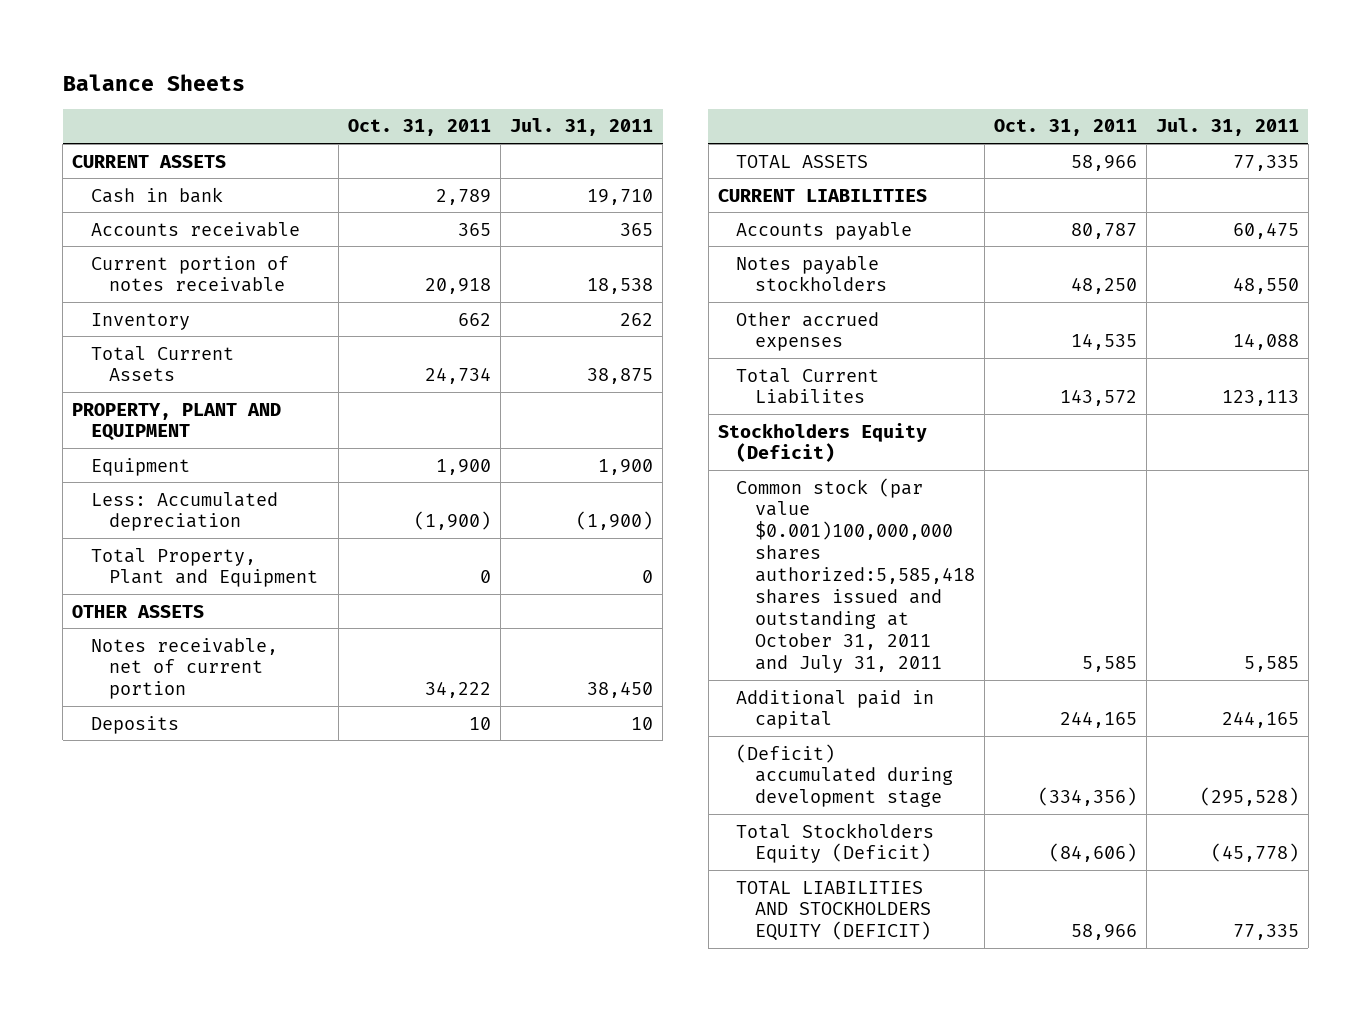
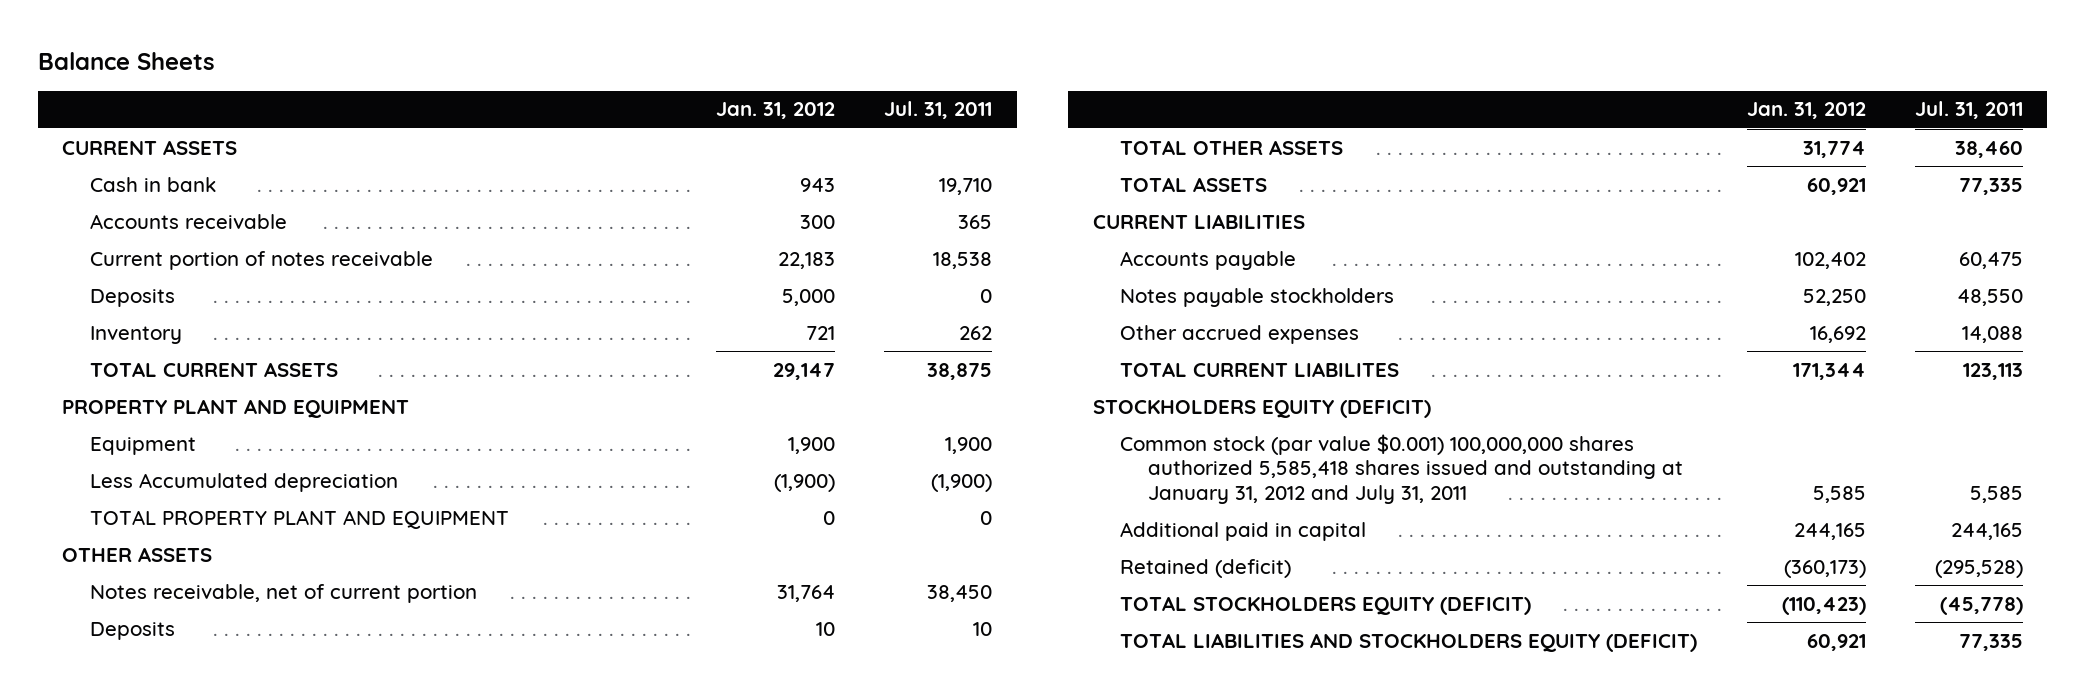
[348,119,492,137] Oct. 31, 2011 -> none
none -> [715,102,835,120] Jan. 31, 2012
none -> [89,288,175,307] Deposits
[90,345,234,382] Total Current Assets -> [89,361,338,377] TOTAL CURRENT ASSETS
[71,402,281,441] PROPERTY, PLANT AND EQUIPMENT -> [62,398,410,418] PROPERTY PLANT AND EQUIPMENT
[90,491,278,532] Less: Accumulated depreciation -> [89,472,398,492] Less Accumulated depreciation
[90,547,319,588] Total Property, Plant and Equipment -> [89,509,509,529] TOTAL PROPERTY PLANT AND EQUIPMENT
none -> [1120,139,1344,155] TOTAL OTHER ASSETS
[736,367,880,405] Total Current Liabilites -> [1120,361,1400,377] TOTAL CURRENT LIABILITES
[717,422,927,463] Stockholders Equity (Deficit) -> [1092,399,1431,418] STOCKHOLDERS EQUITY (DEFICIT)
[736,477,975,673] Common stock (par value $0.001)100,000,000 shares authorized:5,585,418 shares issued and outstanding at October 31, 2011 and July 31, 2011 -> [1120,433,1683,505] Common stock (par value $0.001) 100,000,000 shares authorized 5,585,418 shares issued and outstanding at January 31, 2012 and July 31, 2011
[736,743,953,808] (Deficit) accumulated during development stage -> [1120,558,1292,578] Retained (deficit)
[736,822,935,864] Total Stockholders Equity (Deficit) -> [1120,595,1532,615] TOTAL STOCKHOLDERS EQUITY (DEFICIT)

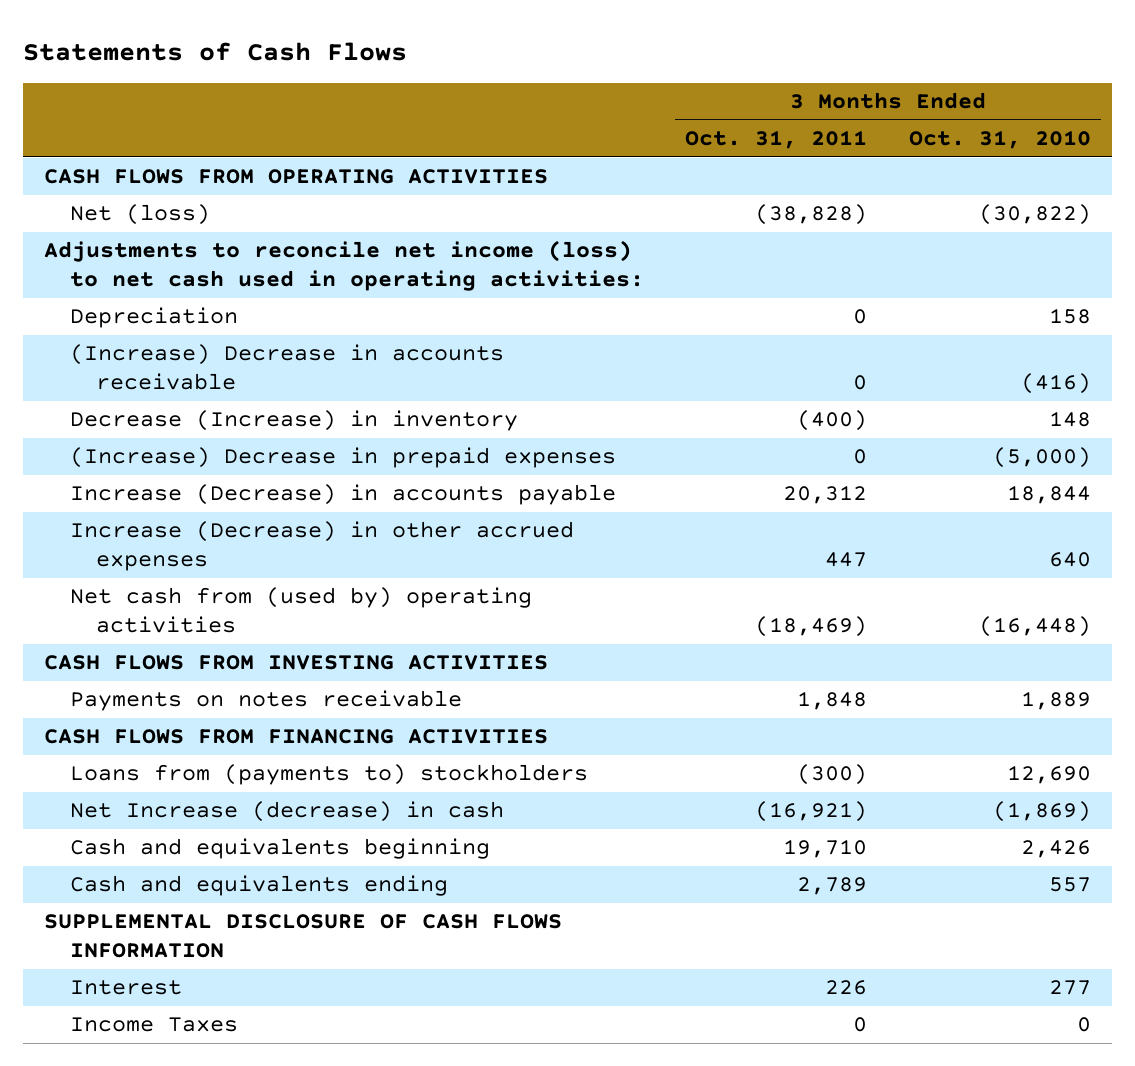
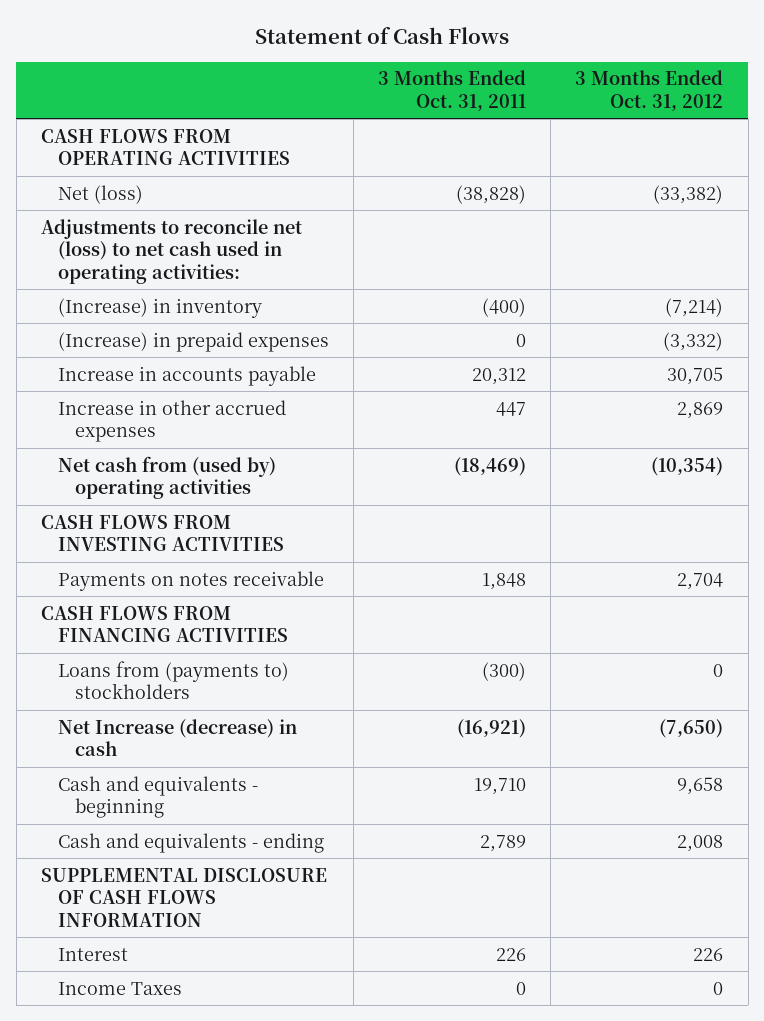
[23,41,408,61] Statements of Cash Flows -> [255,26,510,44] Statement of Cash Flows
[909,130,1092,150] Oct. 31, 2010 -> none
none -> [575,70,724,111] 3 Months Ended Oct. 31, 2012
[69,307,238,329] Depreciation -> none
[69,344,504,391] (Increase) Decrease in accounts receivable -> none
[44,240,644,292] Adjustments to reconcile net income (loss) to net cash used in operating activities: -> [40,218,302,284] Adjustments to reconcile net (loss) to net cash used in operating activities:
[69,410,518,432] Decrease (Increase) in inventory -> [58,297,263,318] (Increase) in inventory
[69,447,616,469] (Increase) Decrease in prepaid expenses -> [58,331,330,352] (Increase) in prepaid expenses
[69,484,616,506] Increase (Decrease) in accounts payable -> [58,365,317,386] Increase in accounts payable
[69,521,574,572] Increase (Decrease) in other accrued expenses -> [58,399,287,443] Increase in other accrued expenses
[69,838,490,860] Cash and equivalents beginning -> [58,775,259,819] Cash and equivalents - beginning
[69,875,448,897] Cash and equivalents ending -> [58,832,325,853] Cash and equivalents - ending

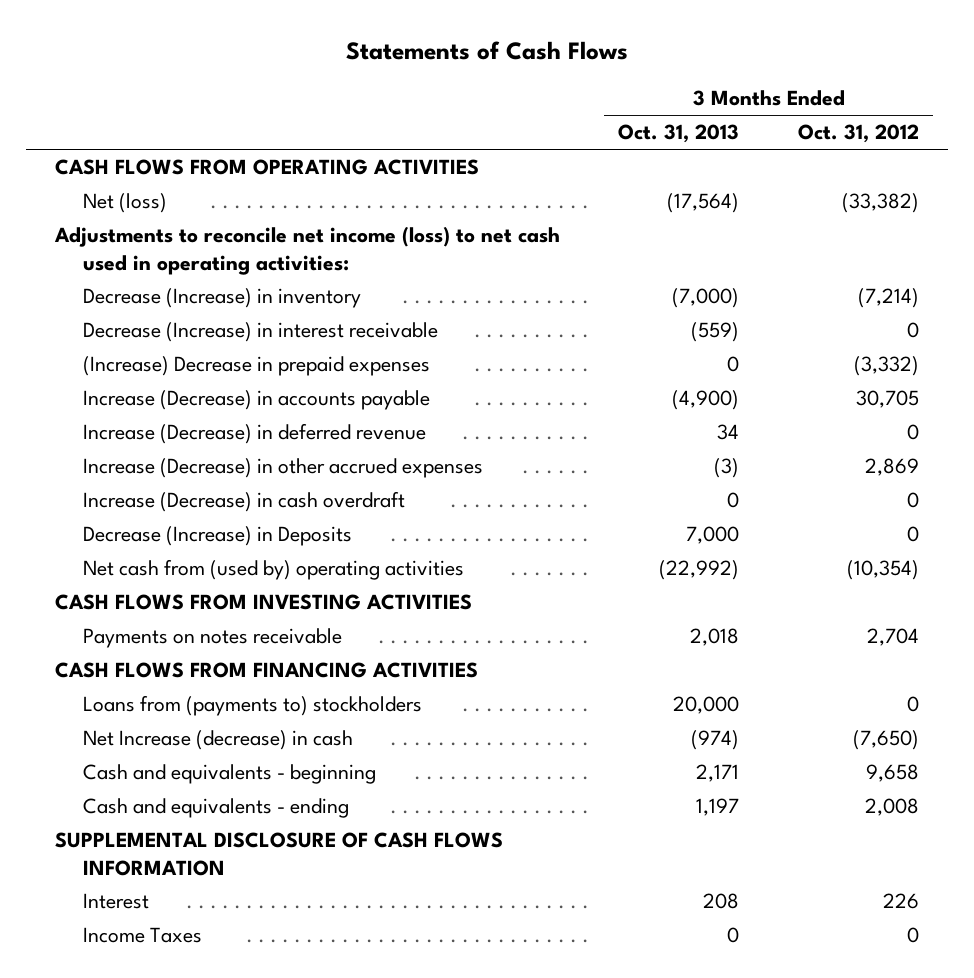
[255,26,510,44] Statement of Cash Flows -> [345,41,628,61] Statements of Cash Flows
[378,70,527,111] 3 Months Ended Oct. 31, 2011 -> none
none -> [618,124,740,144] Oct. 31, 2013
[40,218,302,284] Adjustments to reconcile net (loss) to net cash used in operating activities: -> [54,226,561,275] Adjustments to reconcile net income (loss) to net cash used in operating activities:
[58,297,263,318] (Increase) in inventory -> [83,288,362,309] Decrease (Increase) in inventory
none -> [83,322,439,343] Decrease (Increase) in interest receivable
[58,331,330,352] (Increase) in prepaid expenses -> [83,356,431,377] (Increase) Decrease in prepaid expenses
[58,365,317,386] Increase in accounts payable -> [83,390,431,411] Increase (Decrease) in accounts payable
none -> [83,423,427,445] Increase (Decrease) in deferred revenue
[58,399,287,443] Increase in other accrued expenses -> [83,458,484,479] Increase (Decrease) in other accrued expenses
none -> [83,491,406,513] Increase (Decrease) in cash overdraft
none -> [83,526,353,547] Decrease (Increase) in Deposits

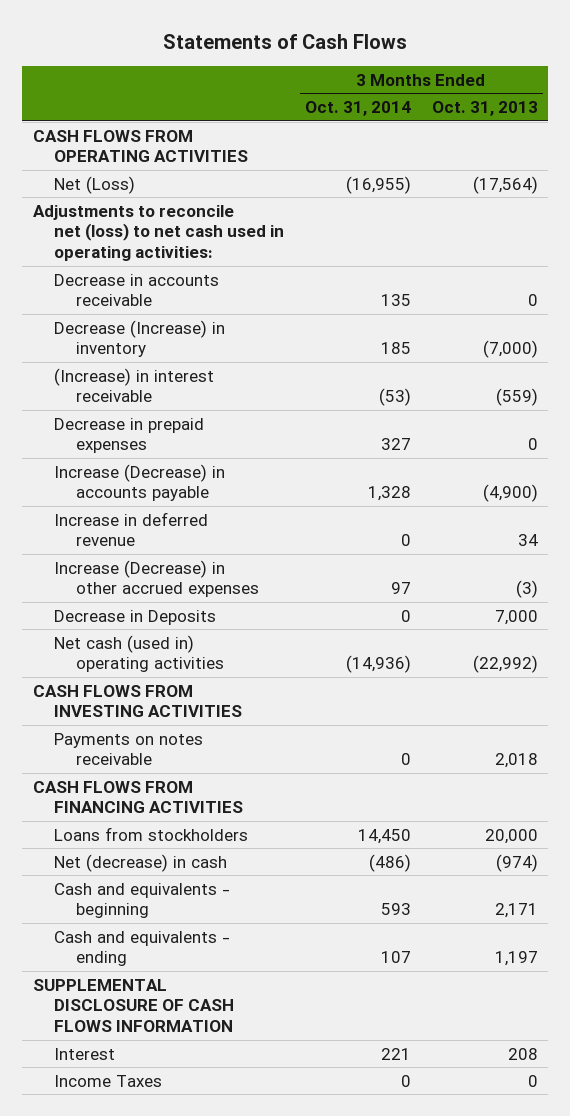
[797,124,919,144] Oct. 31, 2012 -> none
none -> [305,101,412,117] Oct. 31, 2014
[83,193,168,214] Net (loss) -> [54,175,136,194] Net (Loss)
[54,226,561,275] Adjustments to reconcile net income (loss) to net cash used in operating activities: -> [32,204,285,262] Adjustments to reconcile net (loss) to net cash used in operating activities:
none -> [54,273,220,307] Decrease in accounts receivable
[83,322,439,343] Decrease (Increase) in interest receivable -> [54,367,215,403] (Increase) in interest receivable
[83,356,431,377] (Increase) Decrease in prepaid expenses -> [54,417,205,454] Decrease in prepaid expenses
[83,423,427,445] Increase (Decrease) in deferred revenue -> [54,511,209,547] Increase in deferred revenue
[83,491,406,513] Increase (Decrease) in cash overdraft -> none
[83,526,353,547] Decrease (Increase) in Deposits -> [54,609,217,625] Decrease in Deposits
[83,559,465,581] Net cash from (used by) operating activities -> [54,634,225,673] Net cash (used in) operating activities
[83,695,423,717] Loans from (payments to) stockholders -> [54,826,249,841] Loans from stockholders
[83,730,354,751] Net Increase (decrease) in cash -> [54,853,228,872] Net (decrease) in cash

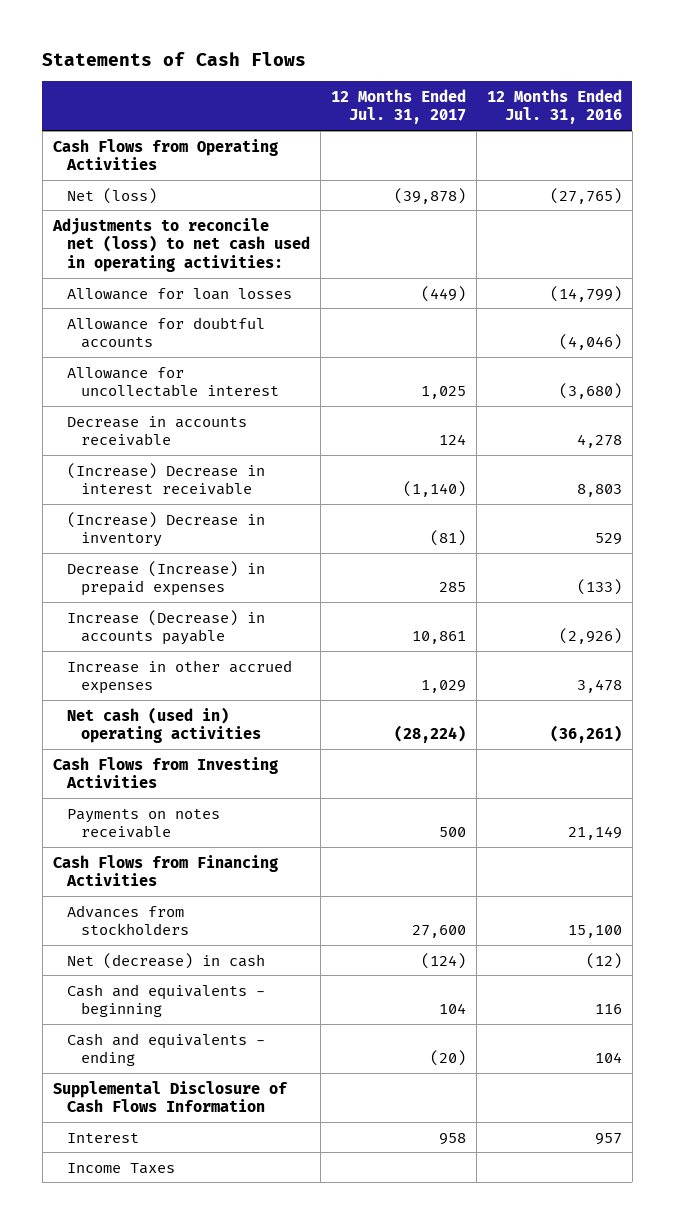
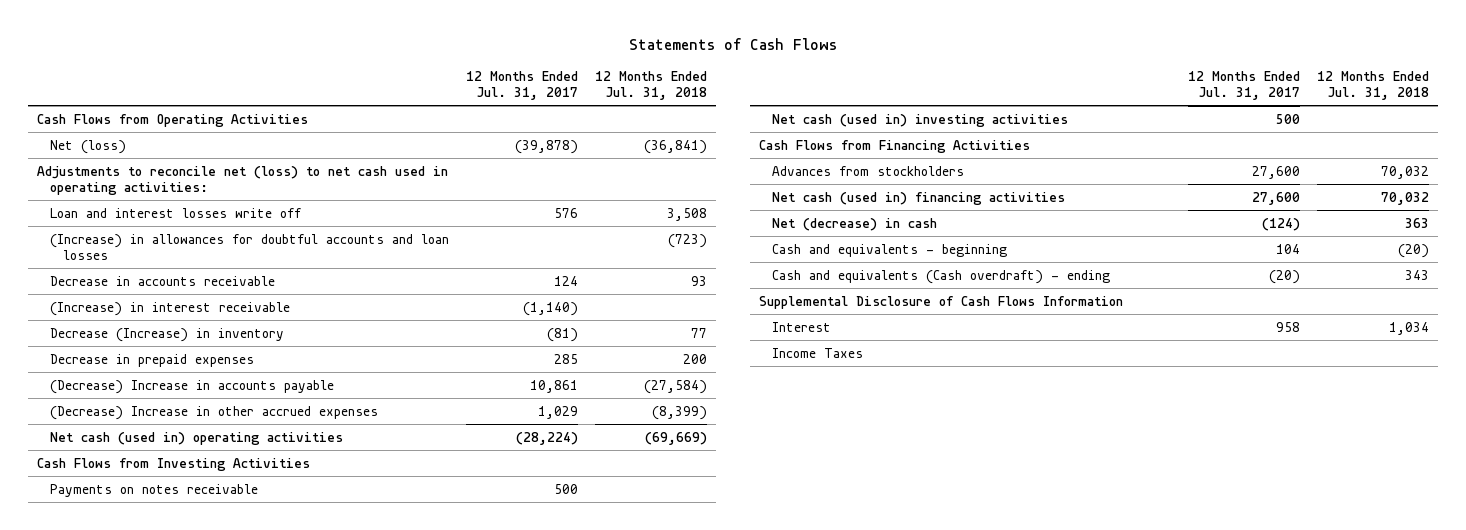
[486,88,622,125] 12 Months Ended Jul. 31, 2016 -> none
none -> [595,71,708,101] 12 Months Ended Jul. 31, 2018
[66,287,292,300] Allowance for loan losses -> none
[66,316,265,349] Allowance for doubtful accounts -> none
[66,366,279,398] Allowance for uncollectable interest -> none
none -> [50,207,302,218] Loan and interest losses write off
none -> [50,233,450,260] (Increase) in allowances for doubtful accounts and loan losses
[66,462,265,496] (Increase) Decrease in interest receivable -> [50,301,291,316] (Increase) in interest receivable
[66,511,265,548] (Increase) Decrease in inventory -> [50,327,285,342] Decrease (Increase) in inventory
[66,560,265,597] Decrease (Increase) in prepaid expenses -> [50,353,255,367] Decrease in prepaid expenses
[66,609,265,646] Increase (Decrease) in accounts payable -> [50,379,335,394] (Decrease) Increase in accounts payable
[66,659,292,695] Increase in other accrued expenses -> [50,405,379,420] (Decrease) Increase in other accrued expenses
none -> [771,113,1068,127] Net cash (used in) investing activities
none -> [771,191,1065,205] Net cash (used in) financing activities
[66,1032,265,1067] Cash and equivalents - ending -> [771,269,1110,284] Cash and equivalents (Cash overdraft) - ending

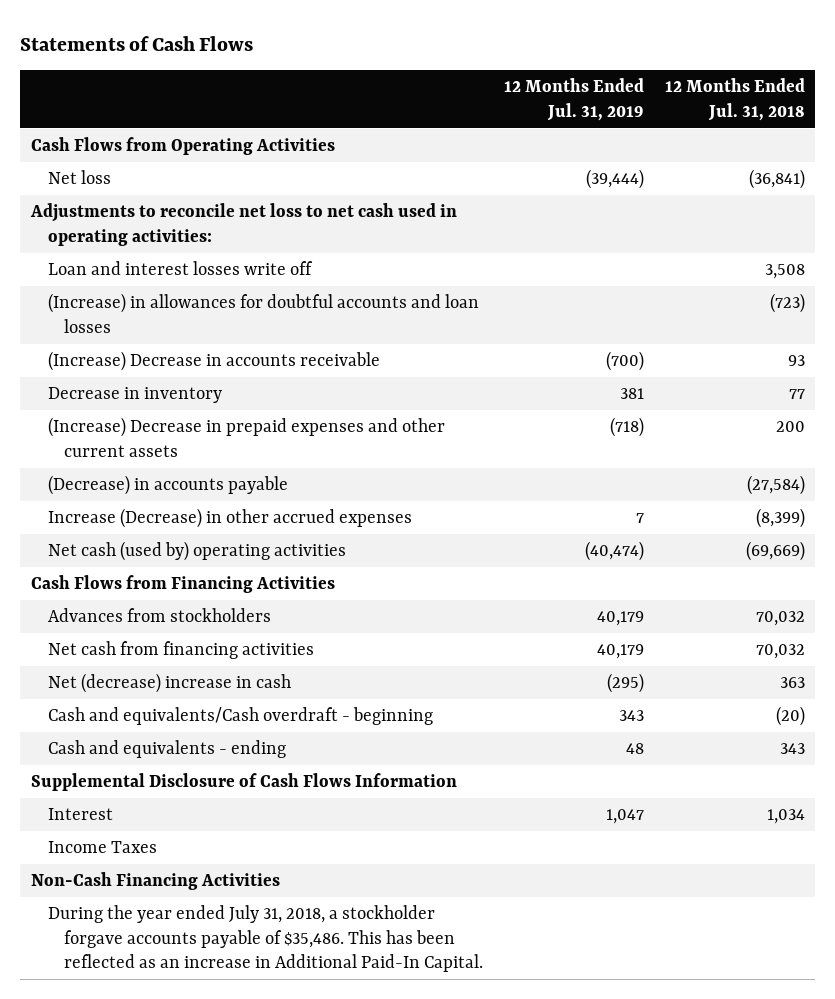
[466,71,579,101] 12 Months Ended Jul. 31, 2017 -> none
none -> [504,78,645,122] 12 Months Ended Jul. 31, 2019
[50,139,127,154] Net (loss) -> [47,170,111,185] Net loss
[37,165,449,195] Adjustments to reconcile net (loss) to net cash used in operating activities: -> [29,203,457,246] Adjustments to reconcile net loss to net cash used in operating activities:
[50,301,291,316] (Increase) in interest receivable -> none
[37,457,311,471] Cash Flows from Investing Activities -> none
[50,483,259,497] Payments on notes receivable -> none
[771,113,1068,127] Net cash (used in) investing activities -> none
[50,275,276,286] Decrease in accounts receivable -> [47,351,380,372] (Increase) Decrease in accounts receivable
[50,327,285,342] Decrease (Increase) in inventory -> [47,387,222,404] Decrease in inventory
[50,353,255,367] Decrease in prepaid expenses -> [47,417,445,457] (Increase) Decrease in prepaid expenses and other current assets
[50,379,335,394] (Decrease) Increase in accounts payable -> [47,475,288,496] (Decrease) in accounts payable
[50,405,379,420] (Decrease) Increase in other accrued expenses -> [47,508,412,529] Increase (Decrease) in other accrued expenses
[50,431,344,445] Net cash (used in) operating activities -> [47,541,346,562] Net cash (used by) operating activities
[771,191,1065,205] Net cash (used in) financing activities -> [47,641,314,660] Net cash from financing activities
[771,217,937,231] Net (decrease) in cash -> [47,673,291,694] Net (decrease) increase in cash
[771,243,1007,257] Cash and equivalents - beginning -> [47,707,433,726] Cash and equivalents/Cash overdraft - beginning
[771,269,1110,284] Cash and equivalents (Cash overdraft) - ending -> [47,740,286,759] Cash and equivalents - ending
none -> [30,872,280,891] Non-Cash Financing Activities
none -> [47,905,484,973] During the year ended July 31, 2018, a stockholder forgave accounts payable of $35,486. This has been reflected as an increase in Additional Paid-In Capital.

